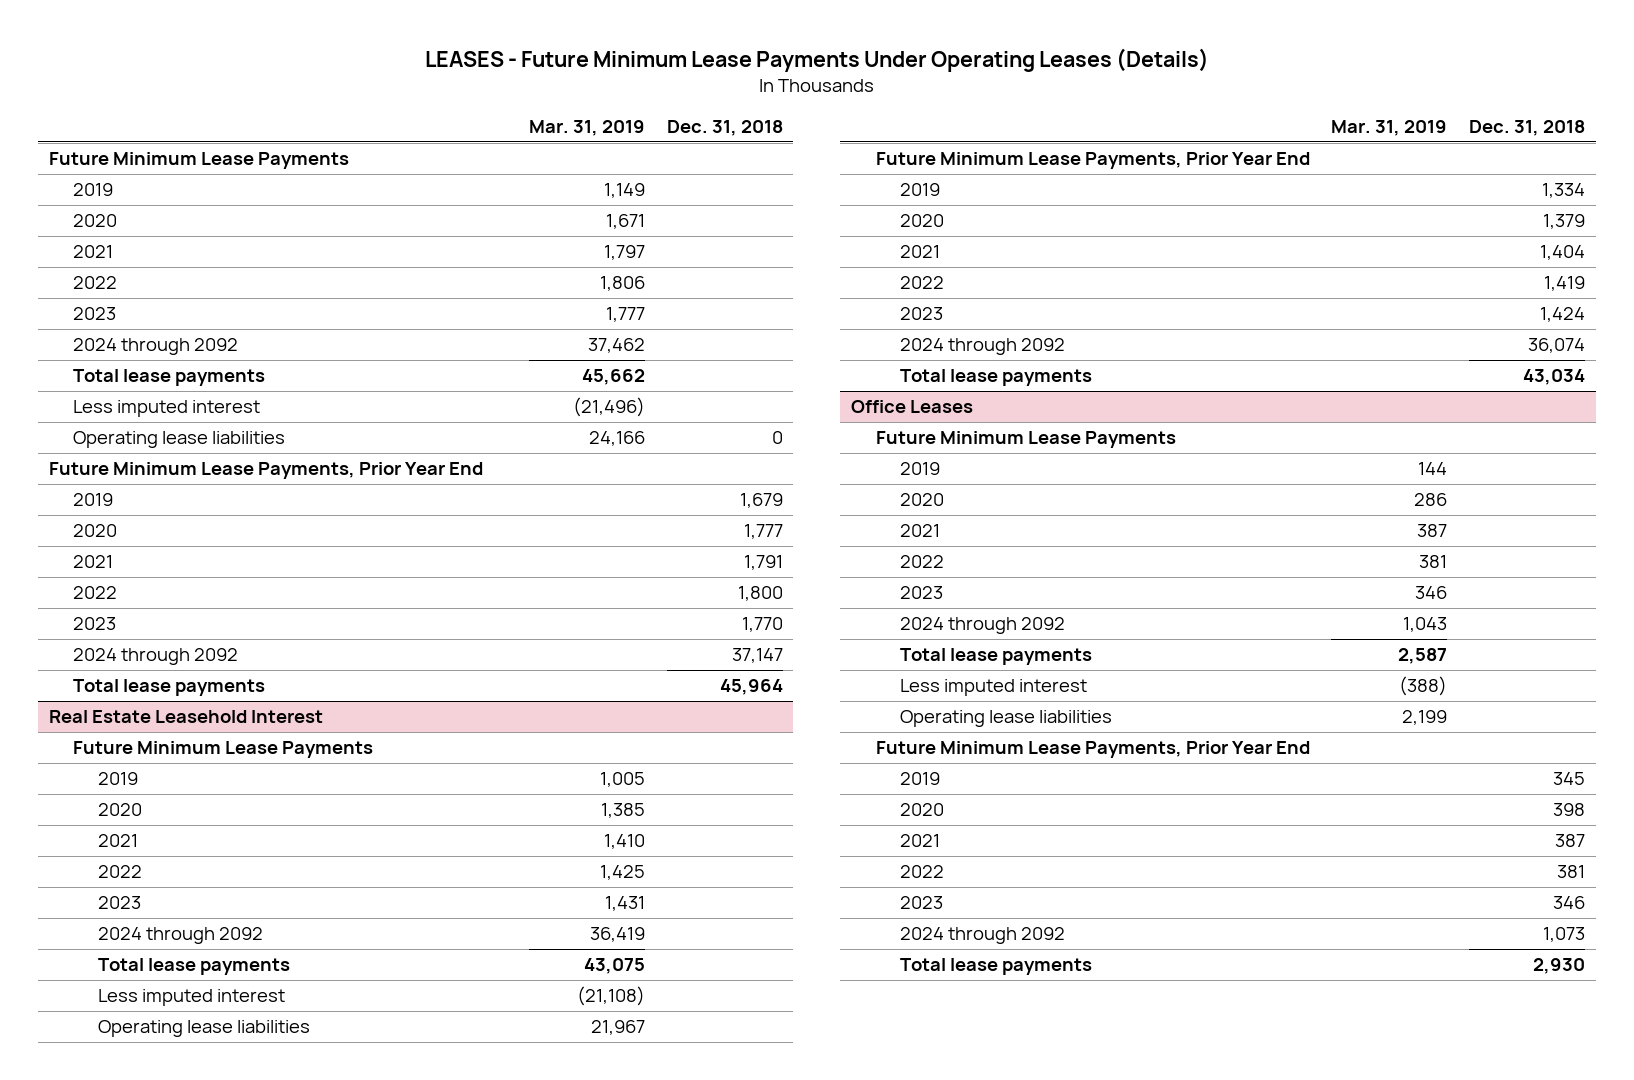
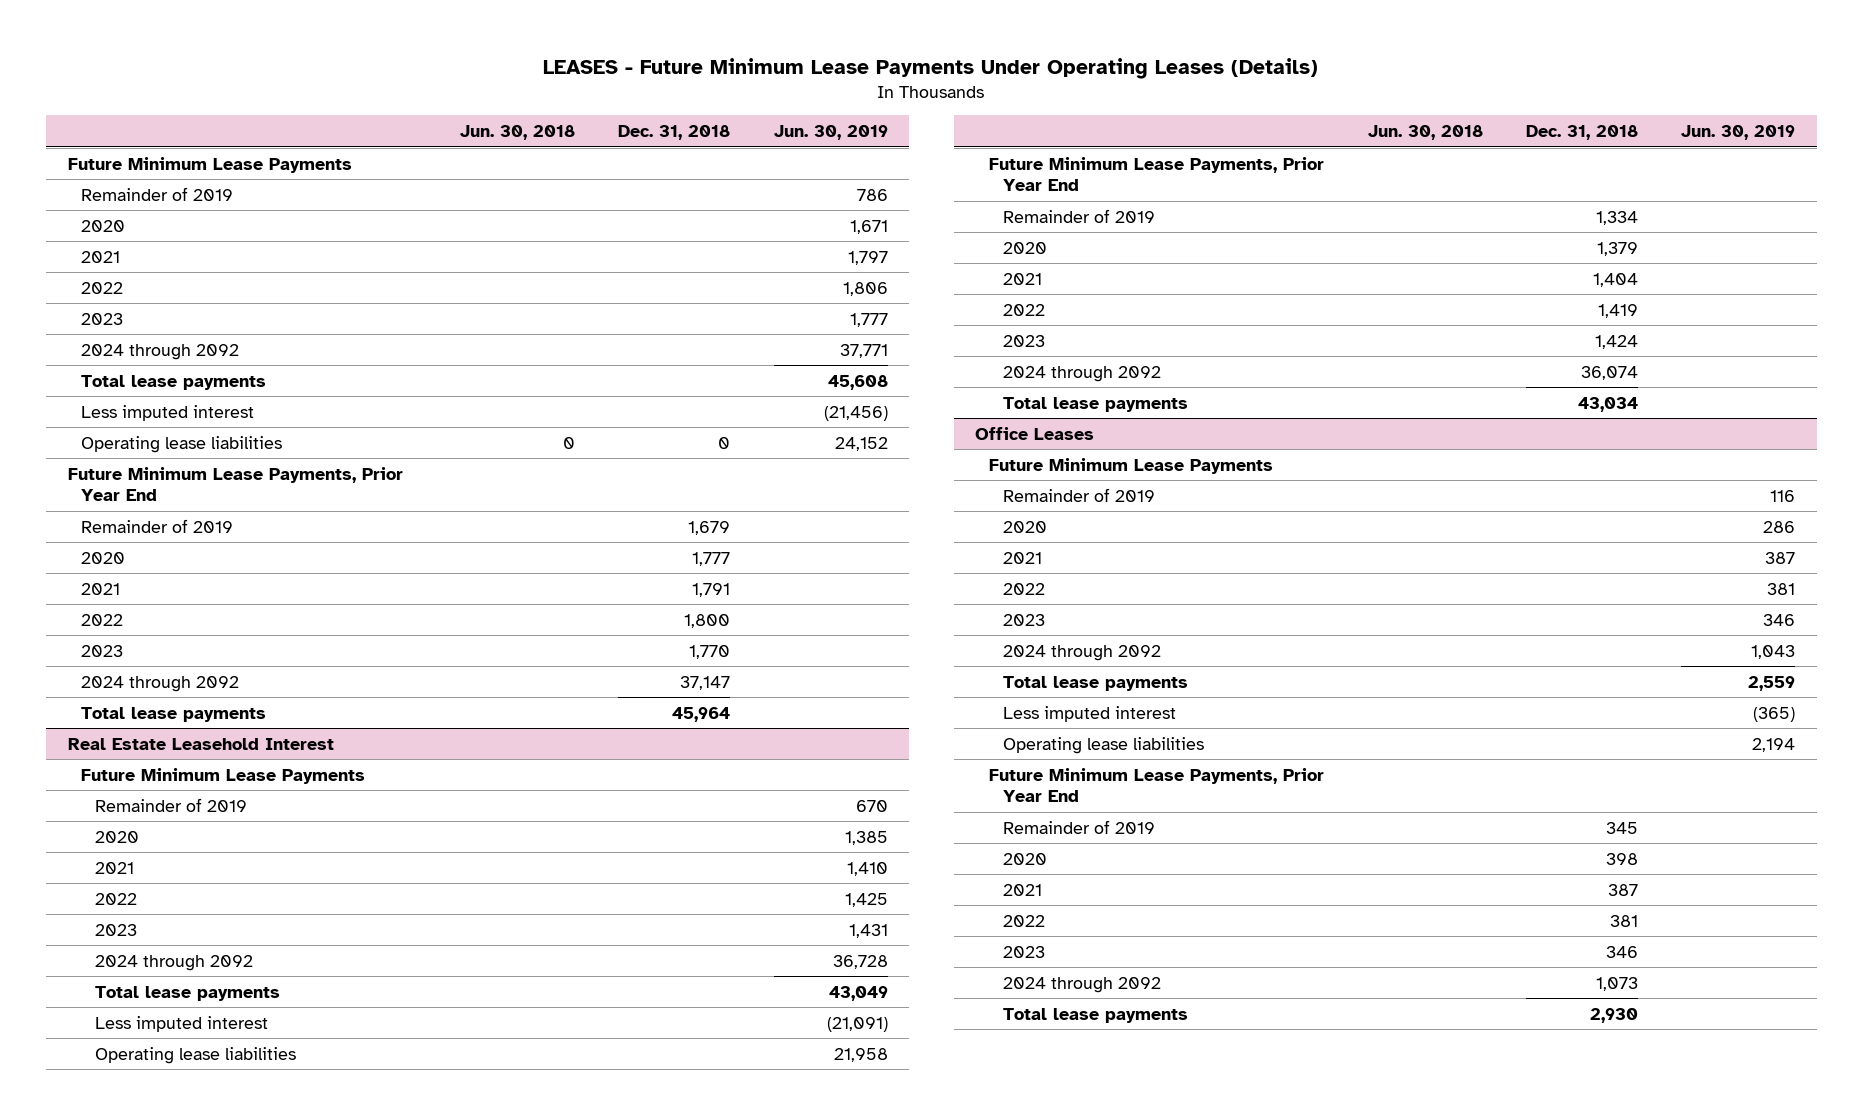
[528,120,645,137] Mar. 31, 2019 -> none
none -> [459,125,575,141] Jun. 30, 2018
none -> [773,125,888,141] Jun. 30, 2019
[73,183,114,197] 2019 -> [81,186,234,201] Remainder of 2019
[73,493,114,507] 2019 -> [81,518,234,533] Remainder of 2019
[97,772,138,786] 2019 -> [95,797,248,812] Remainder of 2019
[899,183,940,197] 2019 -> [1002,208,1155,223] Remainder of 2019
[899,462,940,476] 2019 -> [1002,487,1155,502] Remainder of 2019
[899,772,940,786] 2019 -> [1002,819,1155,834] Remainder of 2019

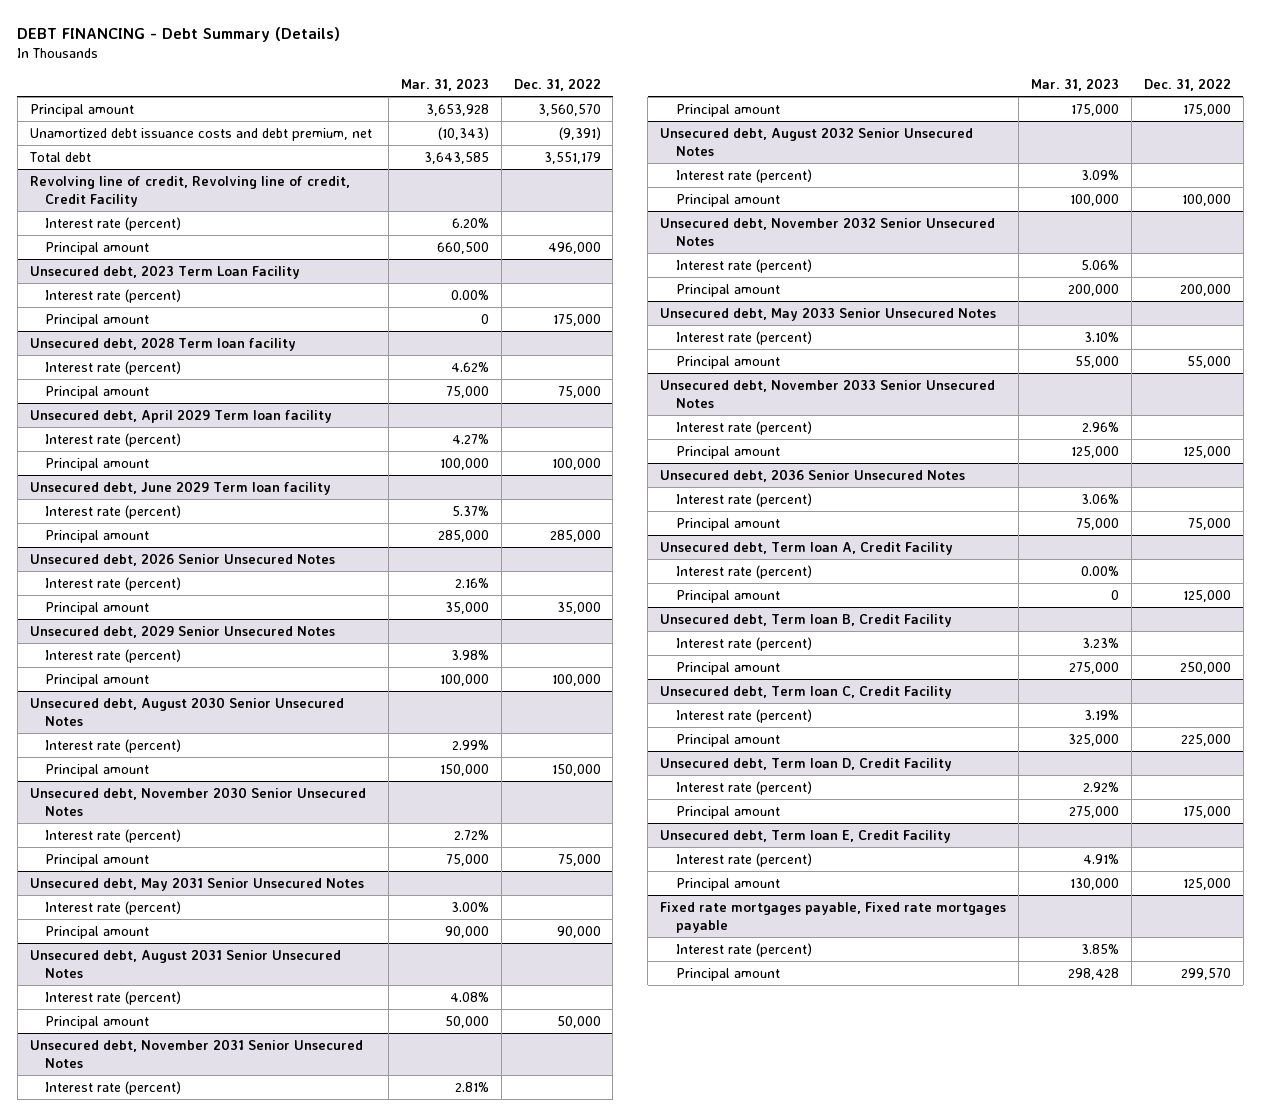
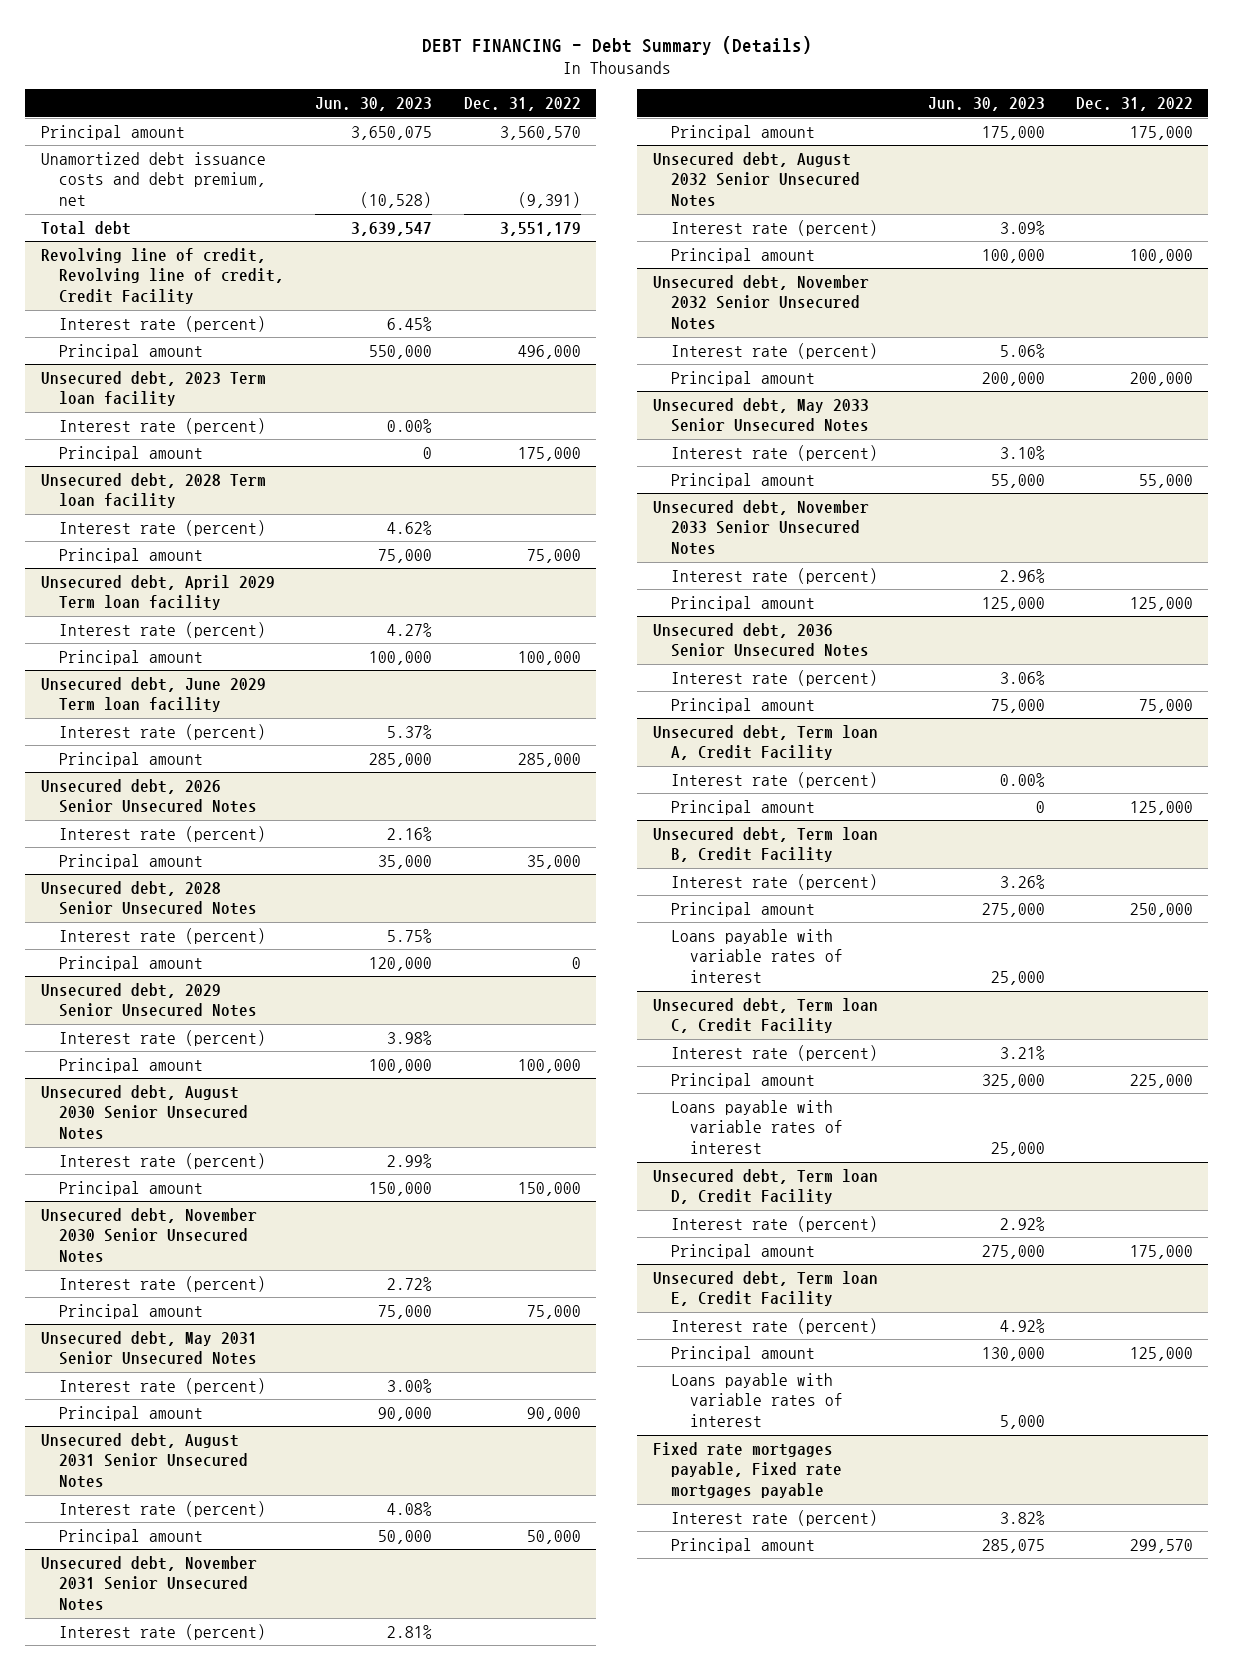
[400,77,489,91] Mar. 31, 2023 -> none
none -> [315,97,433,112] Jun. 30, 2023
[29,264,300,279] Unsecured debt, 2023 Term Loan Facility -> [40,370,266,407] Unsecured debt, 2023 Term loan facility
none -> [40,880,258,916] Unsecured debt, 2028 Senior Unsecured Notes
none -> [59,927,267,944] Interest rate (percent)
none -> [59,955,204,971] Principal amount
none -> [671,928,843,984] Loans payable with variable rates of interest
none -> [671,1099,843,1155] Loans payable with variable rates of interest
none -> [671,1372,843,1428] Loans payable with variable rates of interest

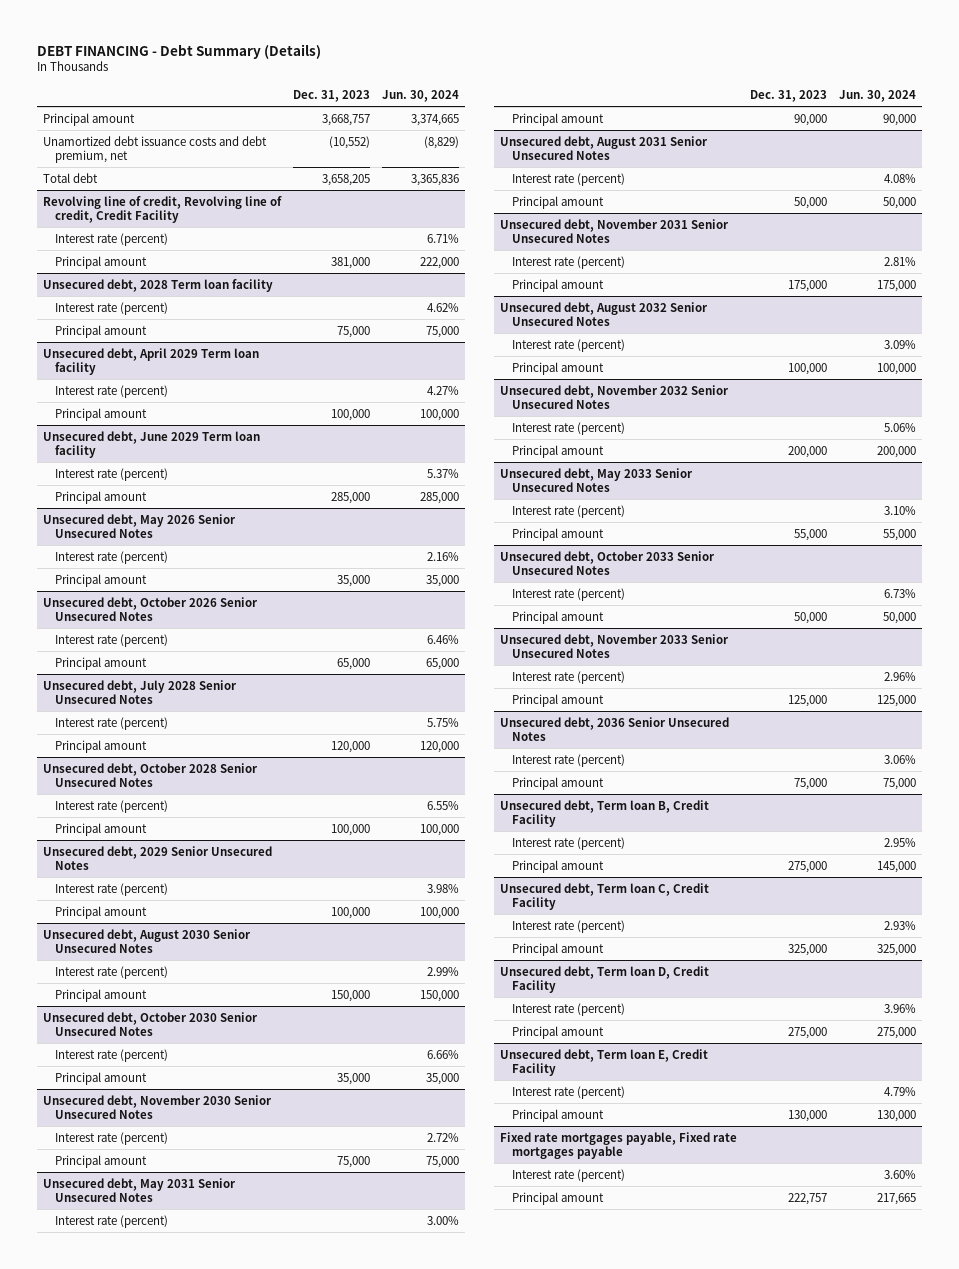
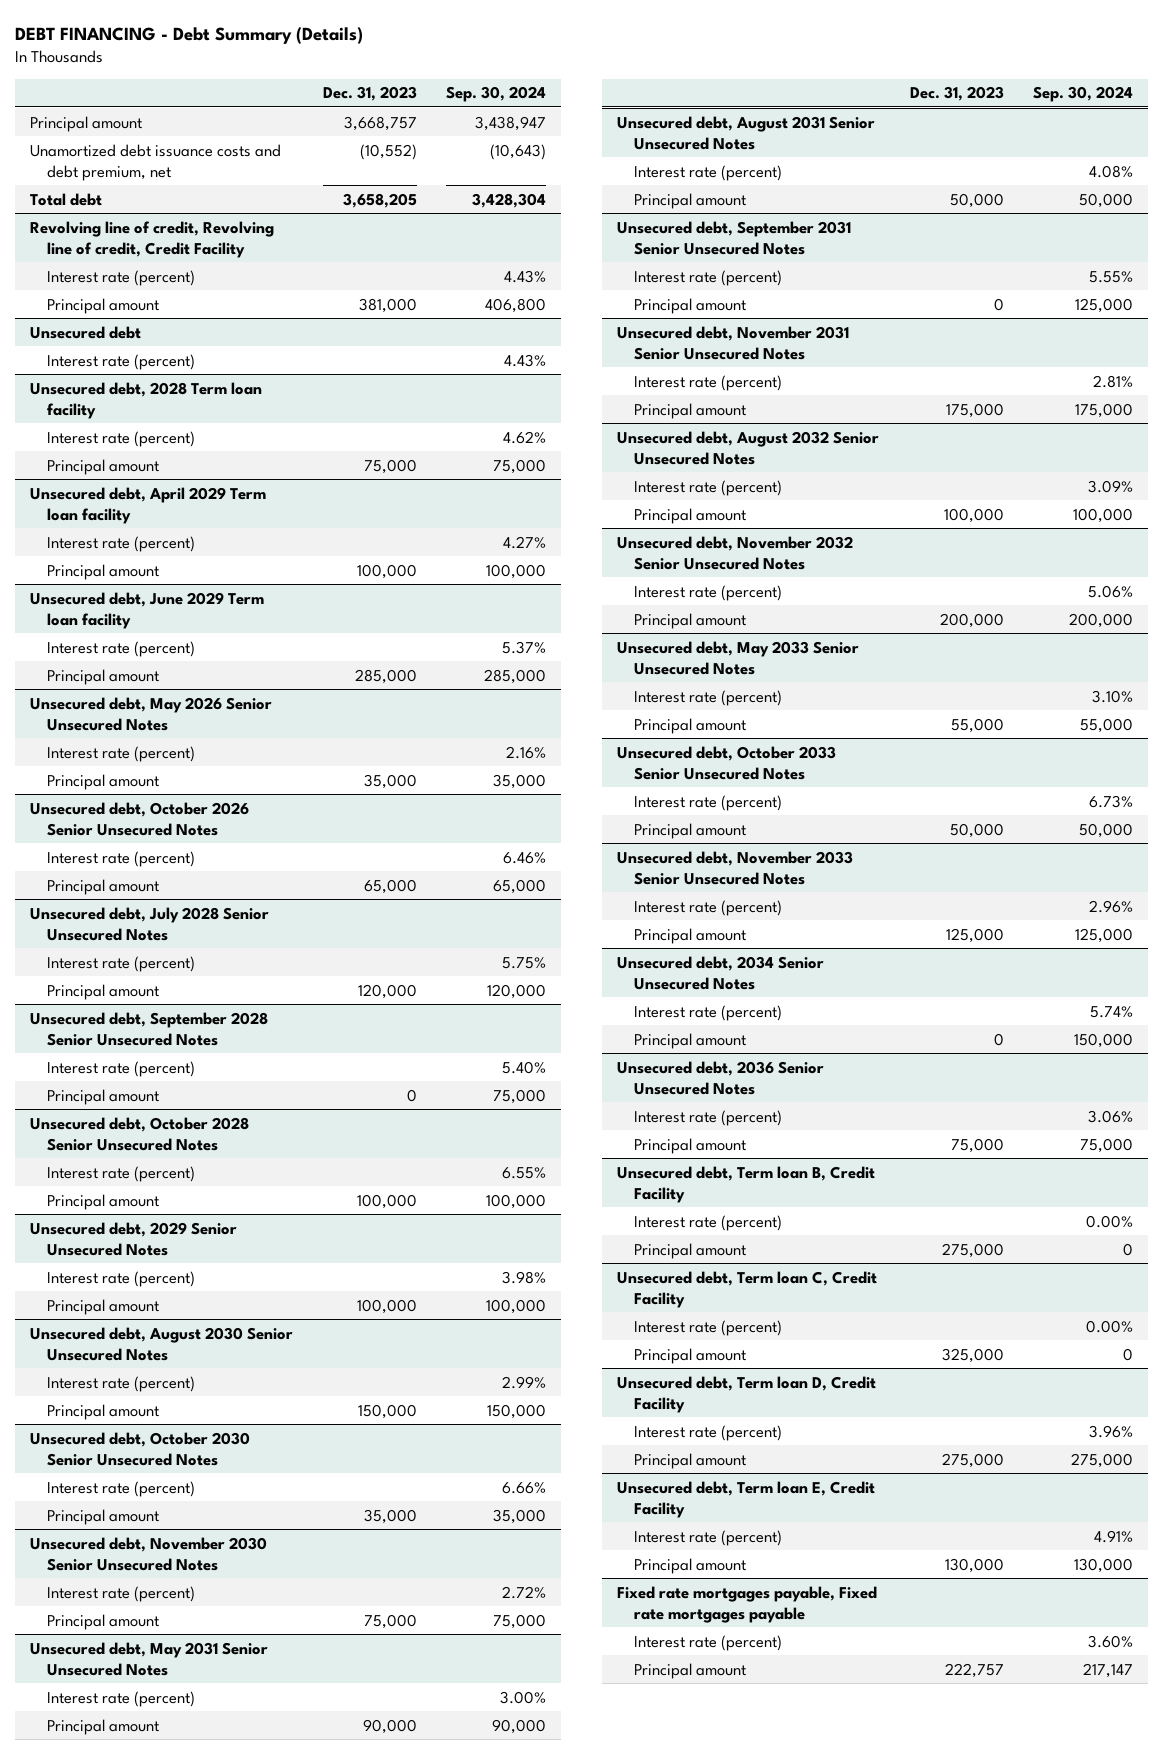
[382,89,460,102] Jun. 30, 2024 -> none
none -> [446,86,547,103] Sep. 30, 2024
none -> [29,325,141,339] Unsecured debt
none -> [47,353,196,370] Interest rate (percent)
none -> [29,1011,268,1046] Unsecured debt, September 2028 Senior Unsecured Notes
none -> [47,1060,196,1077] Interest rate (percent)
none -> [47,1088,160,1105] Principal amount
none -> [616,220,851,255] Unsecured debt, September 2031 Senior Unsecured Notes
none -> [634,269,783,286] Interest rate (percent)
none -> [634,297,747,314] Principal amount
none -> [616,955,824,990] Unsecured debt, 2034 Senior Unsecured Notes
none -> [634,1004,783,1021] Interest rate (percent)
none -> [634,1032,747,1049] Principal amount

